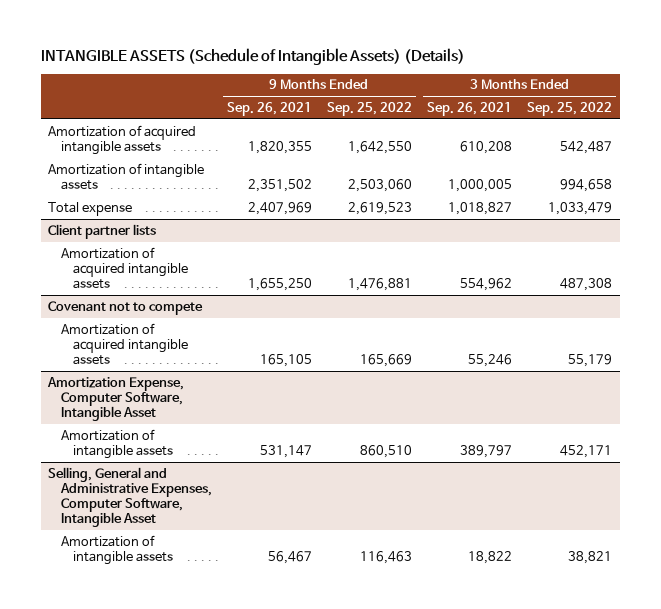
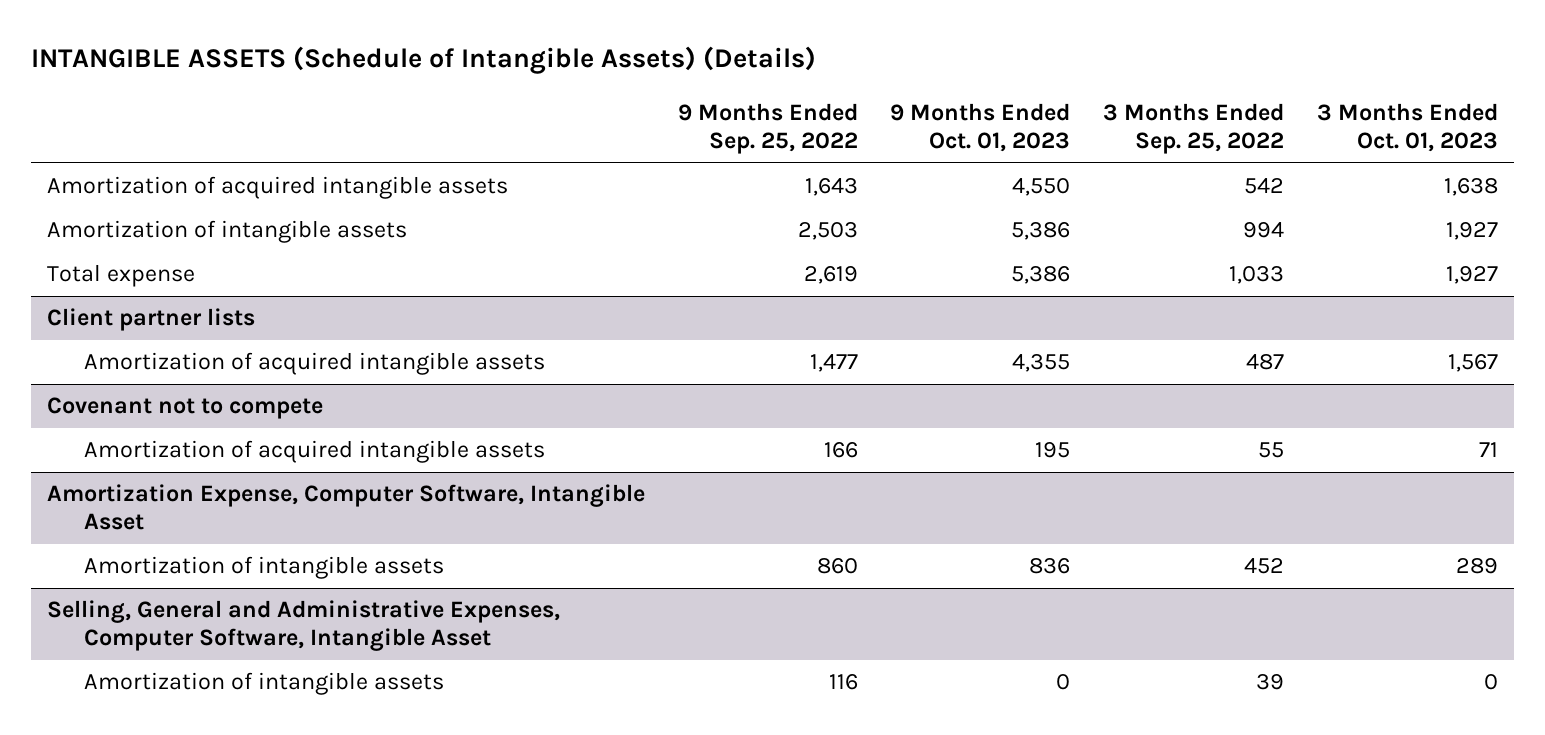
[226,101,312,116] Sep. 26, 2021 -> none
[427,101,513,116] Sep. 26, 2021 -> none
none -> [890,103,1071,153] 9 Months Ended Oct. 01, 2023
none -> [1316,103,1498,153] 3 Months Ended Oct. 01, 2023
[347,140,412,154] 1,642,550 -> [804,178,858,197] 1,643
[560,140,613,154] 542,487 -> [1244,178,1285,195] 542
[347,178,412,192] 2,503,060 -> [797,222,858,241] 2,503
[560,178,613,192] 994,658 -> [1243,222,1285,239] 994
[347,201,412,215] 2,619,523 -> [803,266,858,285] 2,619
[548,201,613,215] 1,033,479 -> [1229,266,1285,285] 1,033
[347,278,412,292] 1,476,881 -> [809,354,858,373] 1,477
[560,278,613,292] 487,308 -> [1246,354,1285,371] 487
[359,354,412,368] 165,669 -> [823,442,858,459] 166
[568,354,613,368] 55,179 -> [1258,442,1285,459] 55
[359,444,412,458] 860,510 -> [816,558,858,575] 860
[560,444,613,458] 452,171 -> [1244,558,1285,575] 452
[359,550,412,564] 116,463 -> [828,674,858,691] 116
[568,550,613,564] 38,821 -> [1256,674,1285,691] 39

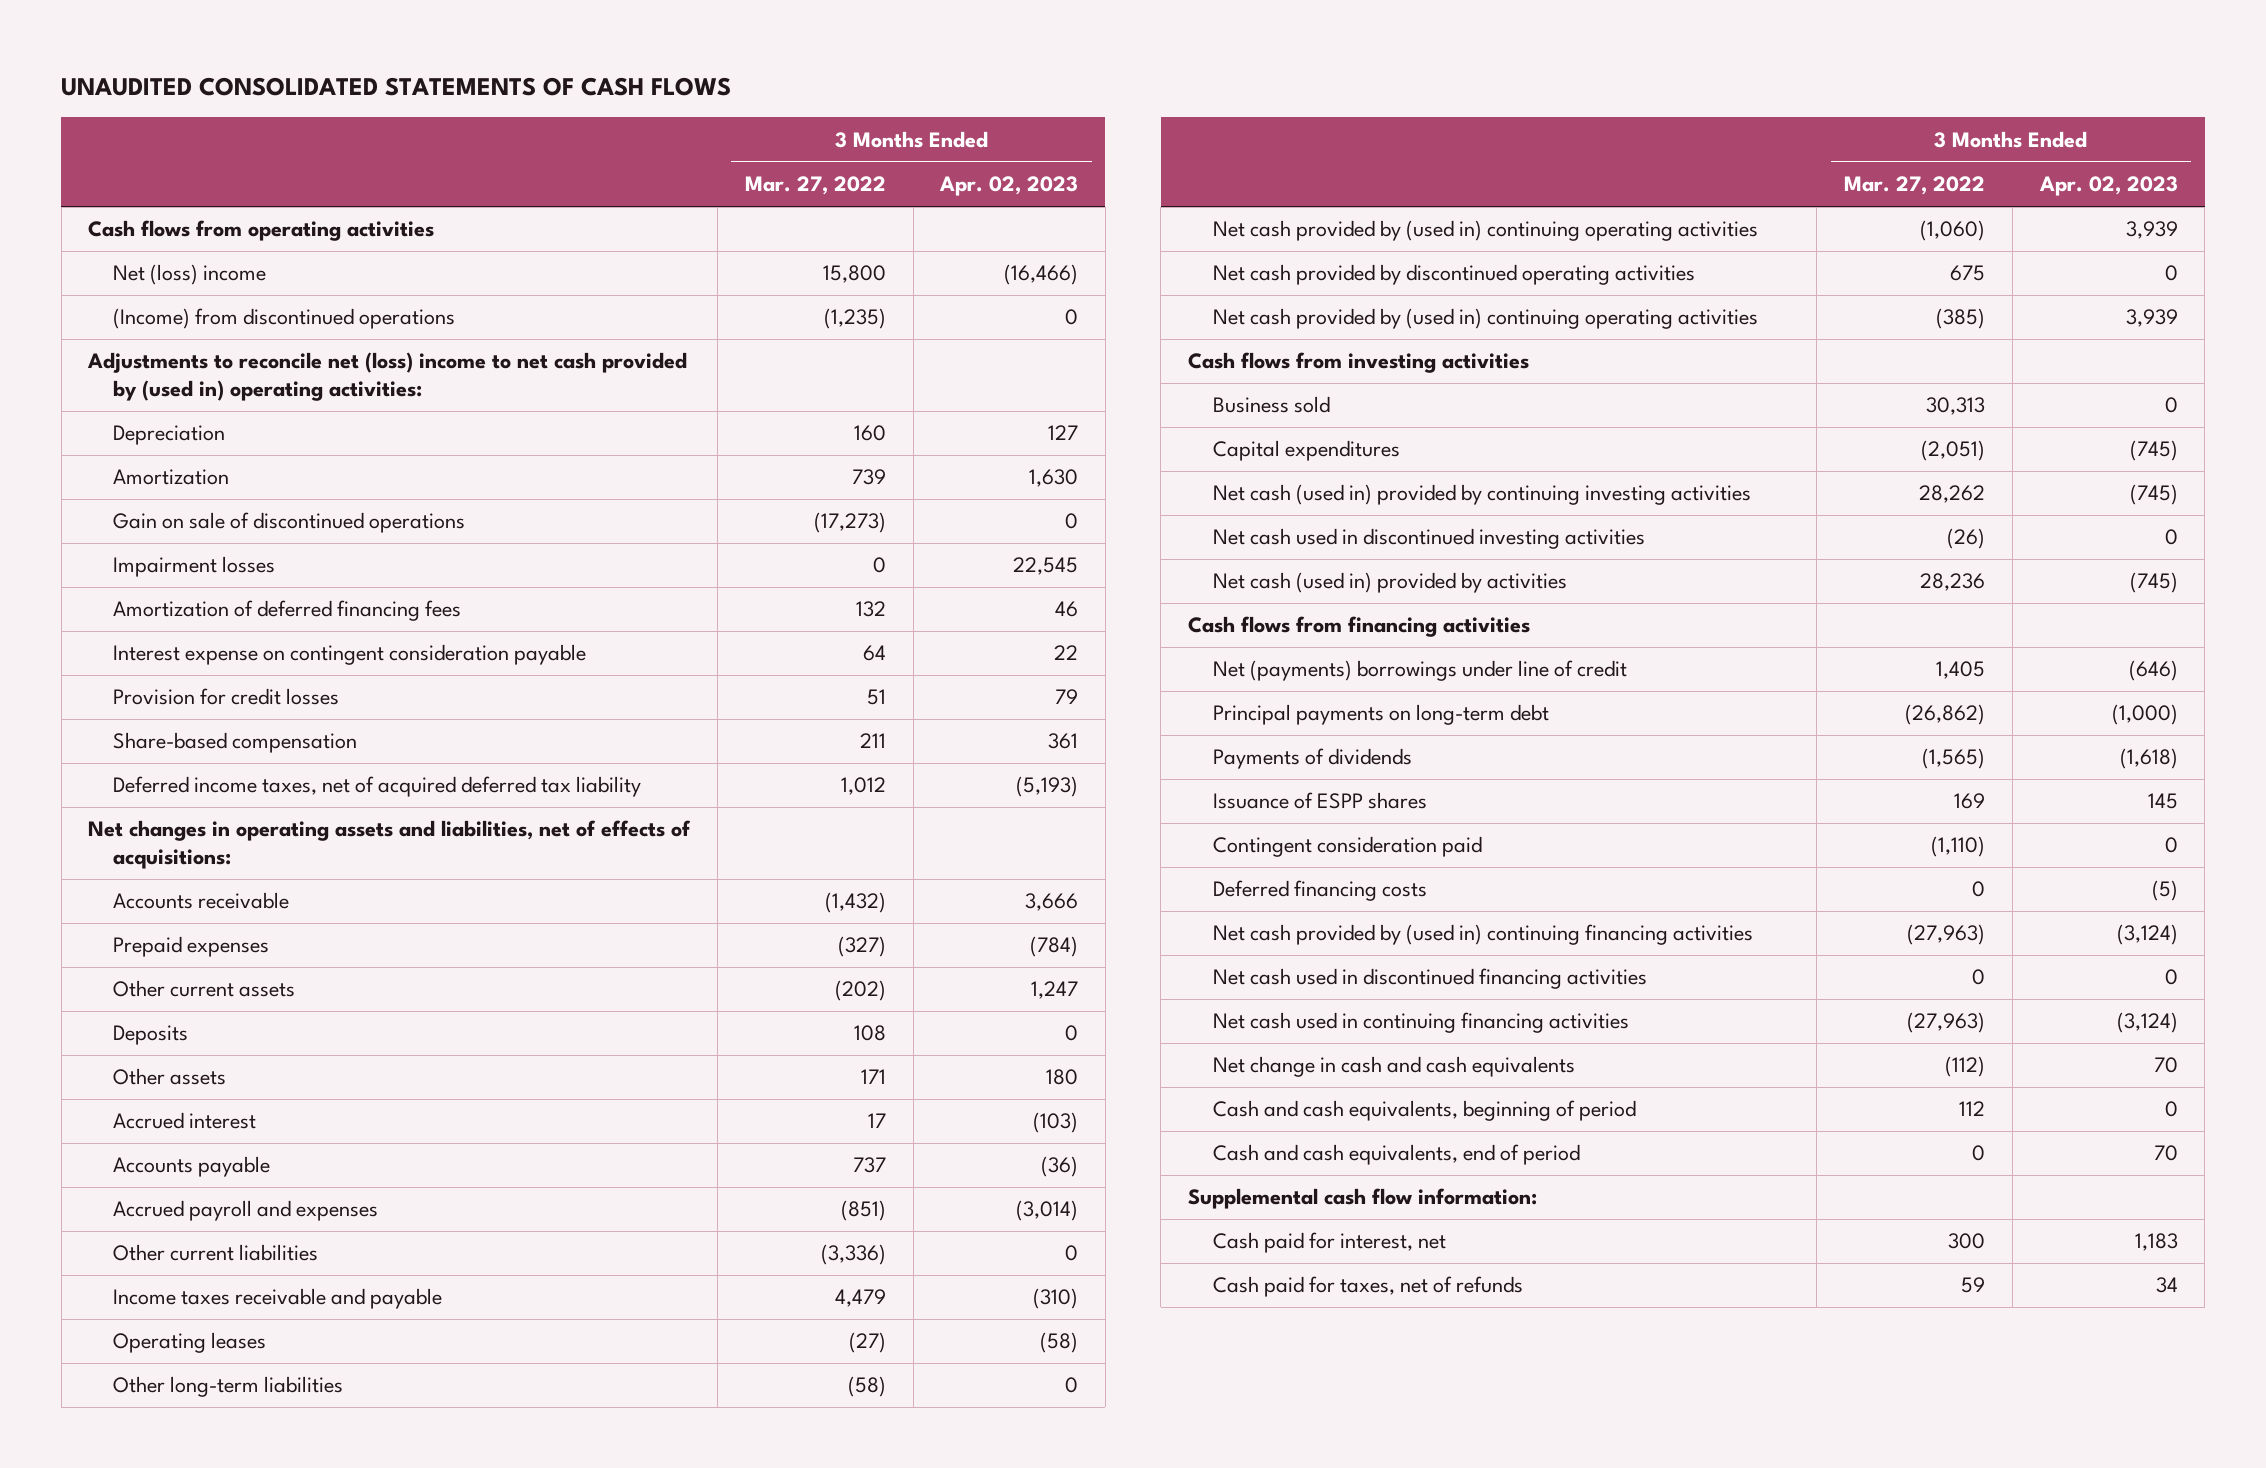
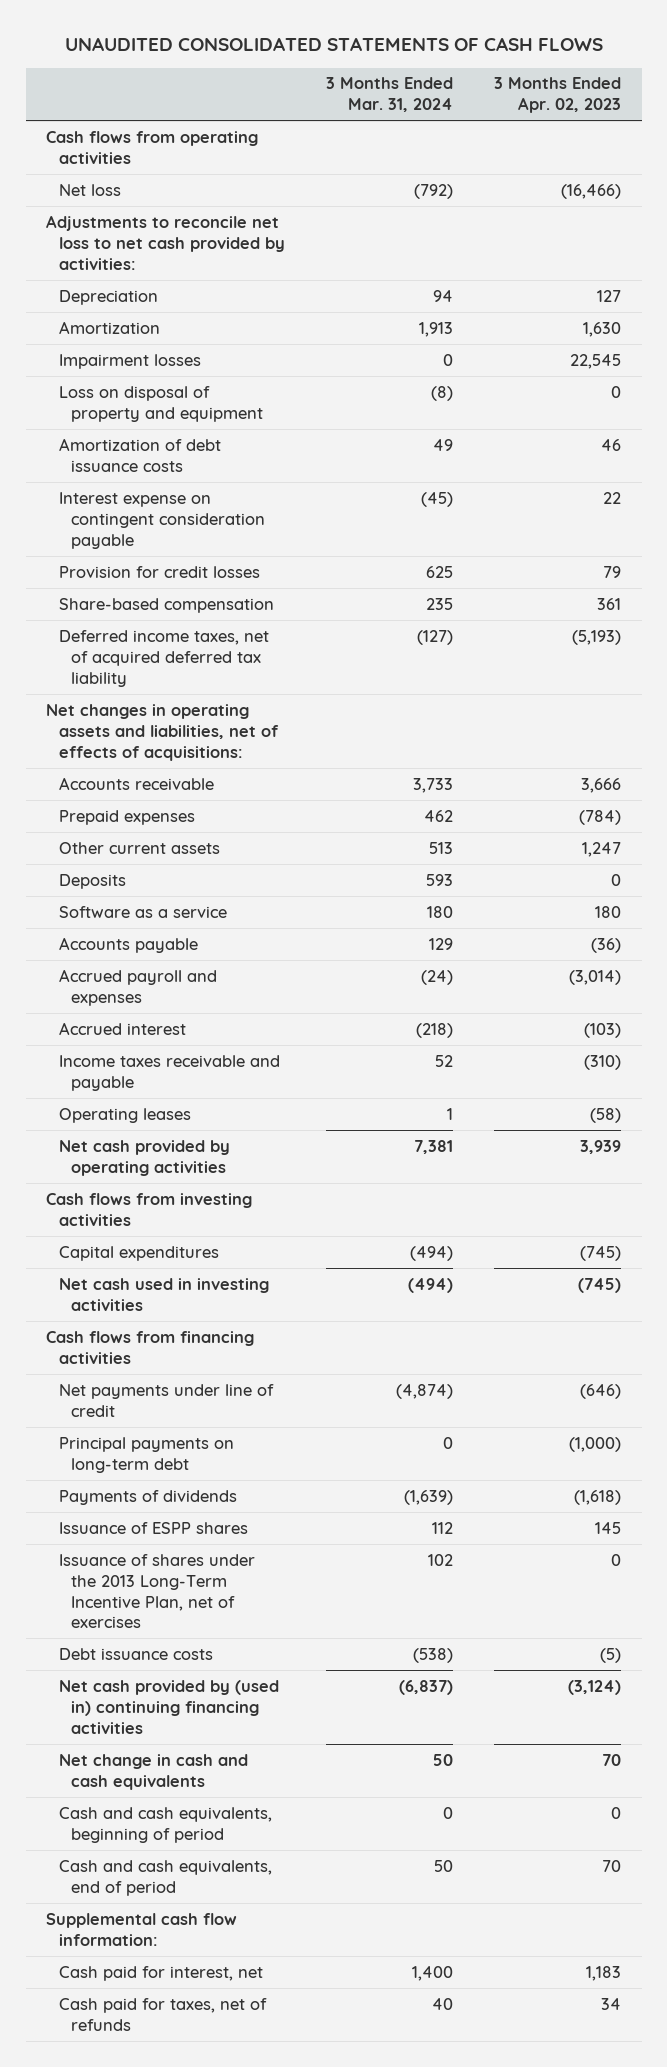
[744,176,886,196] Mar. 27, 2022 -> none
none -> [325,77,453,113] 3 Months Ended Mar. 31, 2024
[113,308,456,330] (Income) from discontinued operations -> none
[113,264,267,286] Net (loss) income -> [58,183,121,196] Net loss
[87,352,688,401] Adjustments to reconcile net (loss) income to net cash provided by (used in) operating activities: -> [46,214,285,270] Adjustments to reconcile net loss to net cash provided by activities:
[113,512,466,534] Gain on sale of discontinued operations -> none
none -> [58,385,264,422] Loss on disposal of property and equipment
[113,600,462,622] Amortization of deferred financing fees -> [58,437,221,472] Amortization of debt issuance costs
[113,1068,227,1086] Other assets -> [58,905,227,918] Software as a service
[113,1244,319,1262] Other current liabilities -> none
[113,1112,257,1130] Accrued interest -> [58,1021,186,1035] Accrued interest
[113,1376,344,1398] Other long-term liabilities -> none
[1212,220,1758,242] Net cash provided by (used in) continuing operating activities -> none
[1212,264,1695,286] Net cash provided by discontinued operating activities -> none
[1212,308,1758,330] Net cash provided by (used in) continuing operating activities -> [58,1139,230,1176] Net cash provided by operating activities
[1212,396,1330,414] Business sold -> none
[1212,484,1751,506] Net cash (used in) provided by continuing investing activities -> none
[1212,528,1645,550] Net cash used in discontinued investing activities -> none
[1212,572,1567,594] Net cash (used in) provided by activities -> [58,1277,269,1311] Net cash used in investing activities
[1212,660,1627,682] Net (payments) borrowings under line of credit -> [58,1383,274,1417] Net payments under line of credit
[1212,836,1482,858] Contingent consideration paid -> none
none -> [58,1553,255,1629] Issuance of shares under the 2013 Long-Term Incentive Plan, net of exercises
[1212,880,1427,902] Deferred financing costs -> [58,1647,213,1660] Debt issuance costs
[1212,968,1647,990] Net cash used in discontinued financing activities -> none
[1212,1012,1629,1034] Net cash used in continuing financing activities -> none

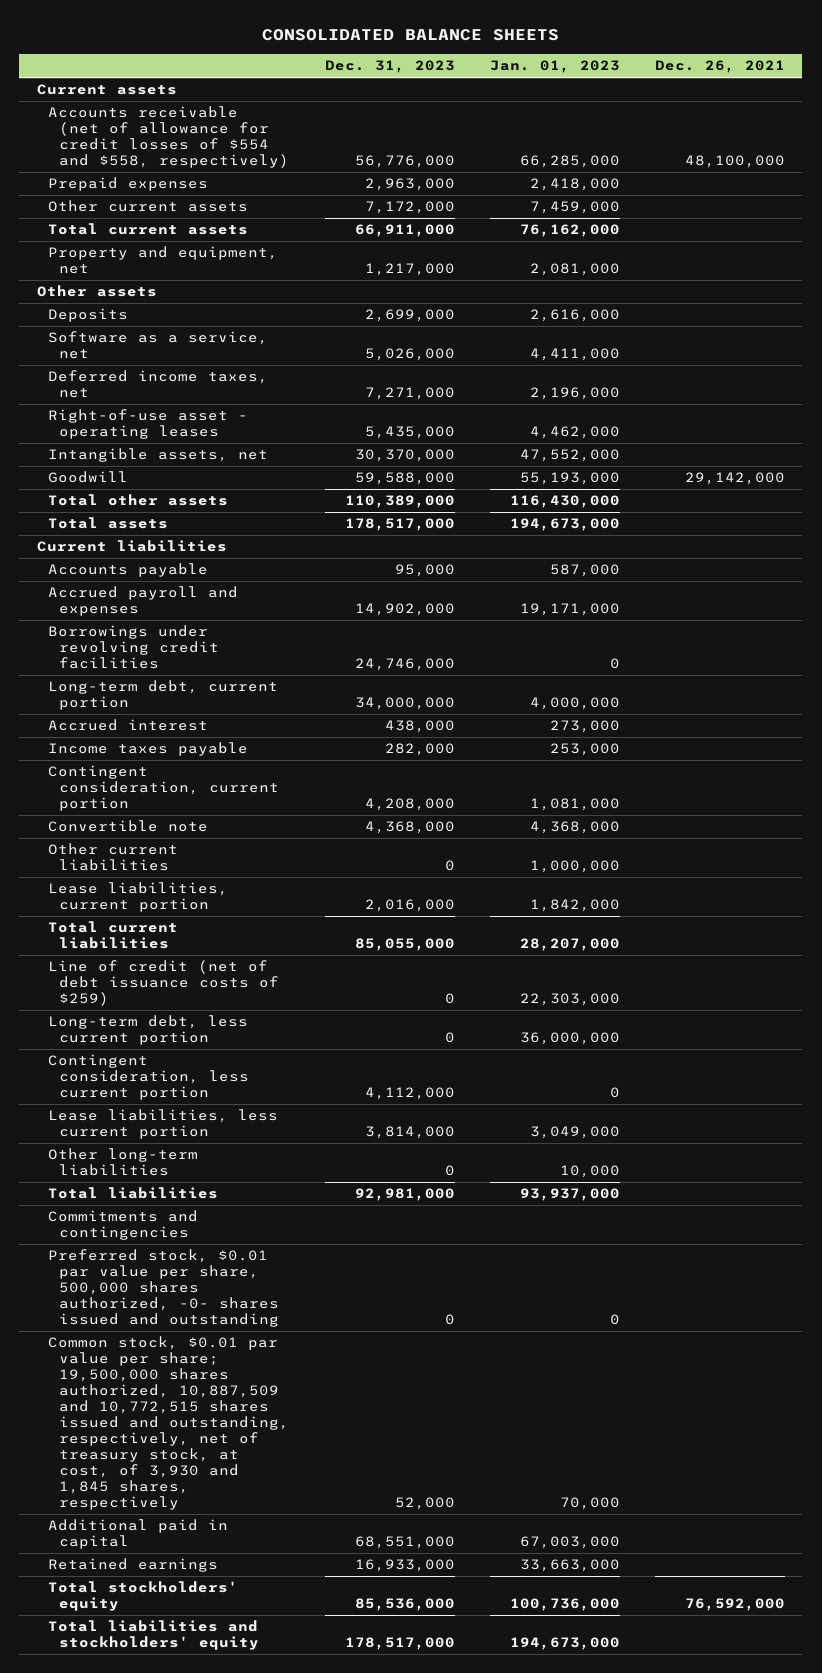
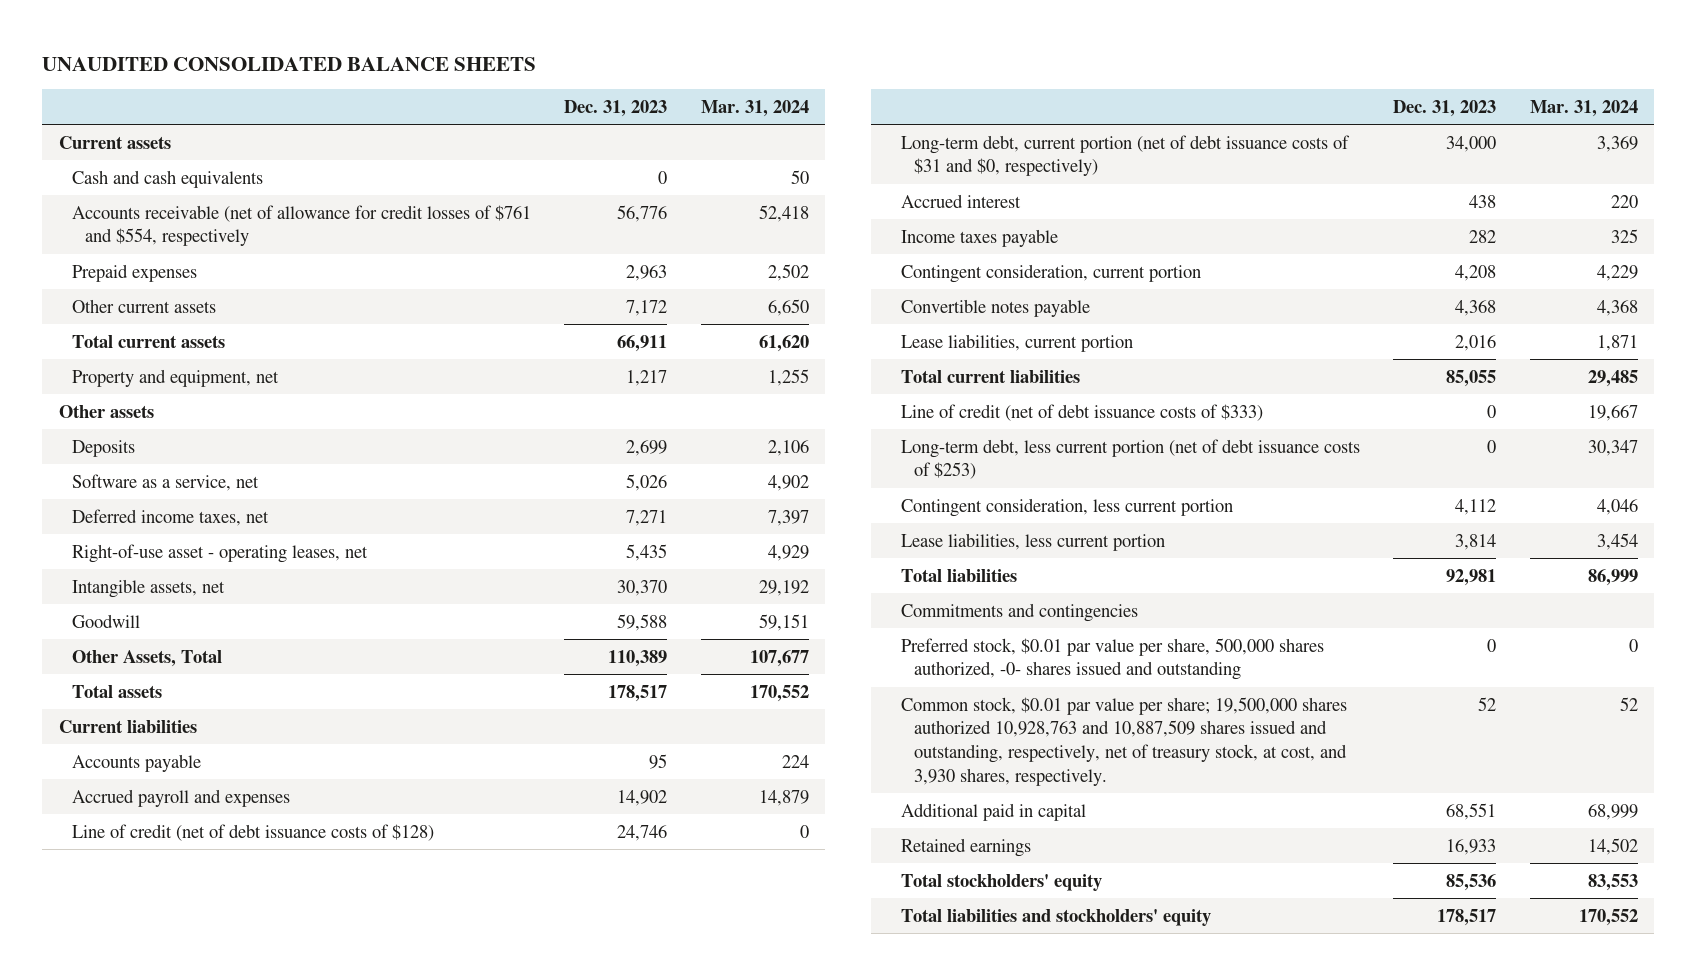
[261,29,559,42] CONSOLIDATED BALANCE SHEETS -> [42,56,537,71] UNAUDITED CONSOLIDATED BALANCE SHEETS
[489,60,620,74] Jan. 01, 2023 -> none
[654,60,785,74] Dec. 26, 2021 -> none
none -> [700,99,809,117] Mar. 31, 2024
none -> [72,169,264,188] Cash and cash equivalents
[48,106,290,169] Accounts receivable (net of allowance for credit losses of $554 and $558, respectively) -> [72,204,532,247] Accounts receivable (net of allowance for credit losses of $761 and $554, respectively
[354,155,455,169] 56,776,000 -> [617,204,668,222] 56,776
[364,178,455,192] 2,963,000 -> [626,264,668,281] 2,963
[364,201,455,215] 7,172,000 -> [626,299,668,316] 7,172
[354,224,455,238] 66,911,000 -> [617,334,668,352] 66,911
[364,263,455,277] 1,217,000 -> [626,369,668,386] 1,217
[364,309,455,323] 2,699,000 -> [626,439,668,456] 2,699
[364,348,455,362] 5,026,000 -> [626,473,668,491] 5,026
[364,387,455,401] 7,271,000 -> [626,509,668,526] 7,271
[48,409,249,440] Right-of-use asset - operating leases -> [72,543,369,563] Right-of-use asset - operating leases, net
[364,426,455,440] 5,435,000 -> [626,543,668,561] 5,435
[354,449,455,463] 30,370,000 -> [617,579,668,596] 30,370
[354,472,455,486] 59,588,000 -> [617,613,668,631] 59,588
[48,494,229,507] Total other assets -> [72,649,223,667] Other Assets, Total
[344,495,455,509] 110,389,000 -> [608,649,668,667] 110,389
[344,518,455,532] 178,517,000 -> [608,684,668,702] 178,517
[48,625,220,670] Borrowings under revolving credit facilities -> none
[48,843,179,872] Other current liabilities -> none
[48,1148,199,1177] Other long-term liabilities -> none
[394,564,455,578] 95,000 -> [649,753,668,769] 95
[354,603,455,617] 14,902,000 -> [617,789,668,806] 14,902
none -> [72,823,435,841] Line of credit (net of debt issuance costs of $128)
[48,680,279,711] Long-term debt, current portion -> [901,134,1351,177] Long-term debt, current portion (net of debt issuance costs of $31 and $0, respectively)
[354,697,455,711] 34,000,000 -> [1446,135,1497,152] 34,000
[384,720,455,734] 438,000 -> [1469,194,1497,208] 438
[384,743,455,757] 282,000 -> [1469,229,1497,243] 282
[364,798,455,812] 4,208,000 -> [1455,264,1497,281] 4,208
[48,820,209,833] Convertible note -> [901,298,1091,317] Convertible notes payable
[364,821,455,835] 4,368,000 -> [1455,299,1497,316] 4,368
[364,899,455,913] 2,016,000 -> [1455,334,1497,351] 2,016
[354,938,455,952] 85,055,000 -> [1446,369,1497,387] 85,055
[48,960,280,1007] Line of credit (net of debt issuance costs of $259) -> [901,403,1264,421] Line of credit (net of debt issuance costs of $333)
[48,1015,249,1046] Long-term debt, less current portion -> [901,438,1361,480] Long-term debt, less current portion (net of debt issuance costs of $253)
[364,1087,455,1101] 4,112,000 -> [1455,498,1497,515] 4,112
[364,1126,455,1140] 3,814,000 -> [1455,533,1497,550] 3,814
[354,1188,455,1202] 92,981,000 -> [1446,568,1497,586] 92,981
[48,1336,290,1510] Common stock, $0.01 par value per share; 19,500,000 shares authorized, 10,887,509 and 10,772,515 shares issued and outstanding, respectively, net of treasury stock, at cost, of 3,930 and 1,845 shares, respectively -> [901,696,1348,786] Common stock, $0.01 par value per share; 19,500,000 shares authorized 10,928,763 and 10,887,509 shares issued and outstanding, respectively, net of treasury stock, at cost, and 3,930 shares, respectively.
[394,1496,455,1510] 52,000 -> [1478,696,1497,711] 52
[354,1536,455,1550] 68,551,000 -> [1446,802,1497,820] 68,551
[354,1559,455,1573] 16,933,000 -> [1446,838,1497,855] 16,933
[354,1598,455,1612] 85,536,000 -> [1446,873,1497,891] 85,536
[344,1637,455,1651] 178,517,000 -> [1437,908,1497,926] 178,517

